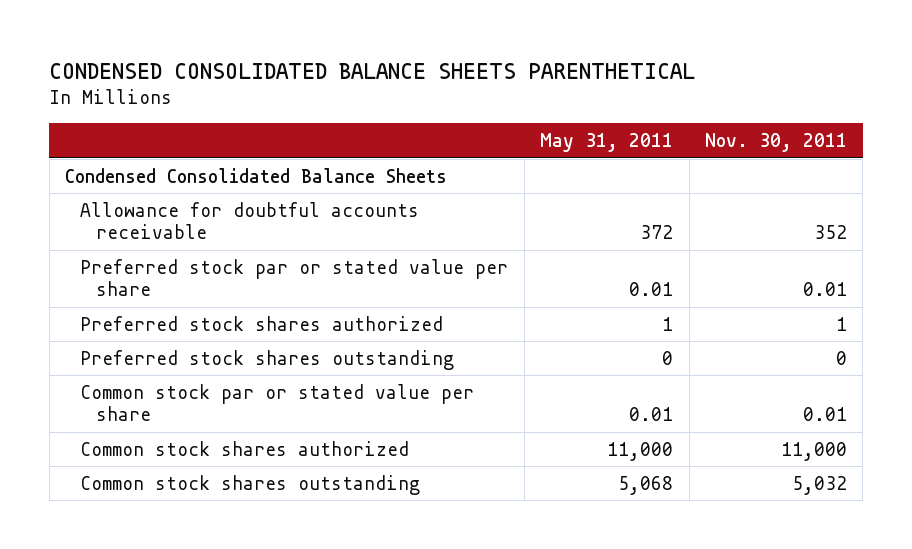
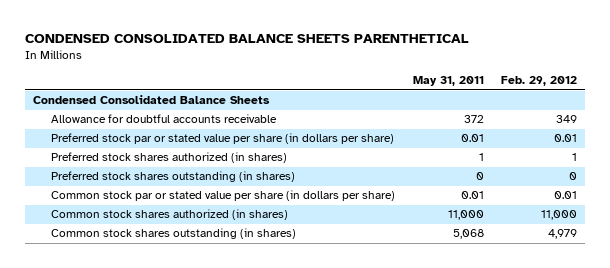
[704,133,847,153] Nov. 30, 2011 -> none
none -> [500,76,577,87] Feb. 29, 2012
[80,258,509,296] Preferred stock par or stated value per share -> [51,133,395,145] Preferred stock par or stated value per share (in dollars per share)
[80,315,444,331] Preferred stock shares authorized -> [51,152,288,164] Preferred stock shares authorized (in shares)
[80,349,455,370] Preferred stock shares outstanding -> [51,171,296,183] Preferred stock shares outstanding (in shares)
[80,383,475,421] Common stock par or stated value per share -> [51,190,396,202] Common stock par or stated value per share (in dollars per share)
[80,440,410,456] Common stock shares authorized -> [51,209,289,221] Common stock shares authorized (in shares)
[80,474,421,495] Common stock shares outstanding -> [51,228,297,240] Common stock shares outstanding (in shares)

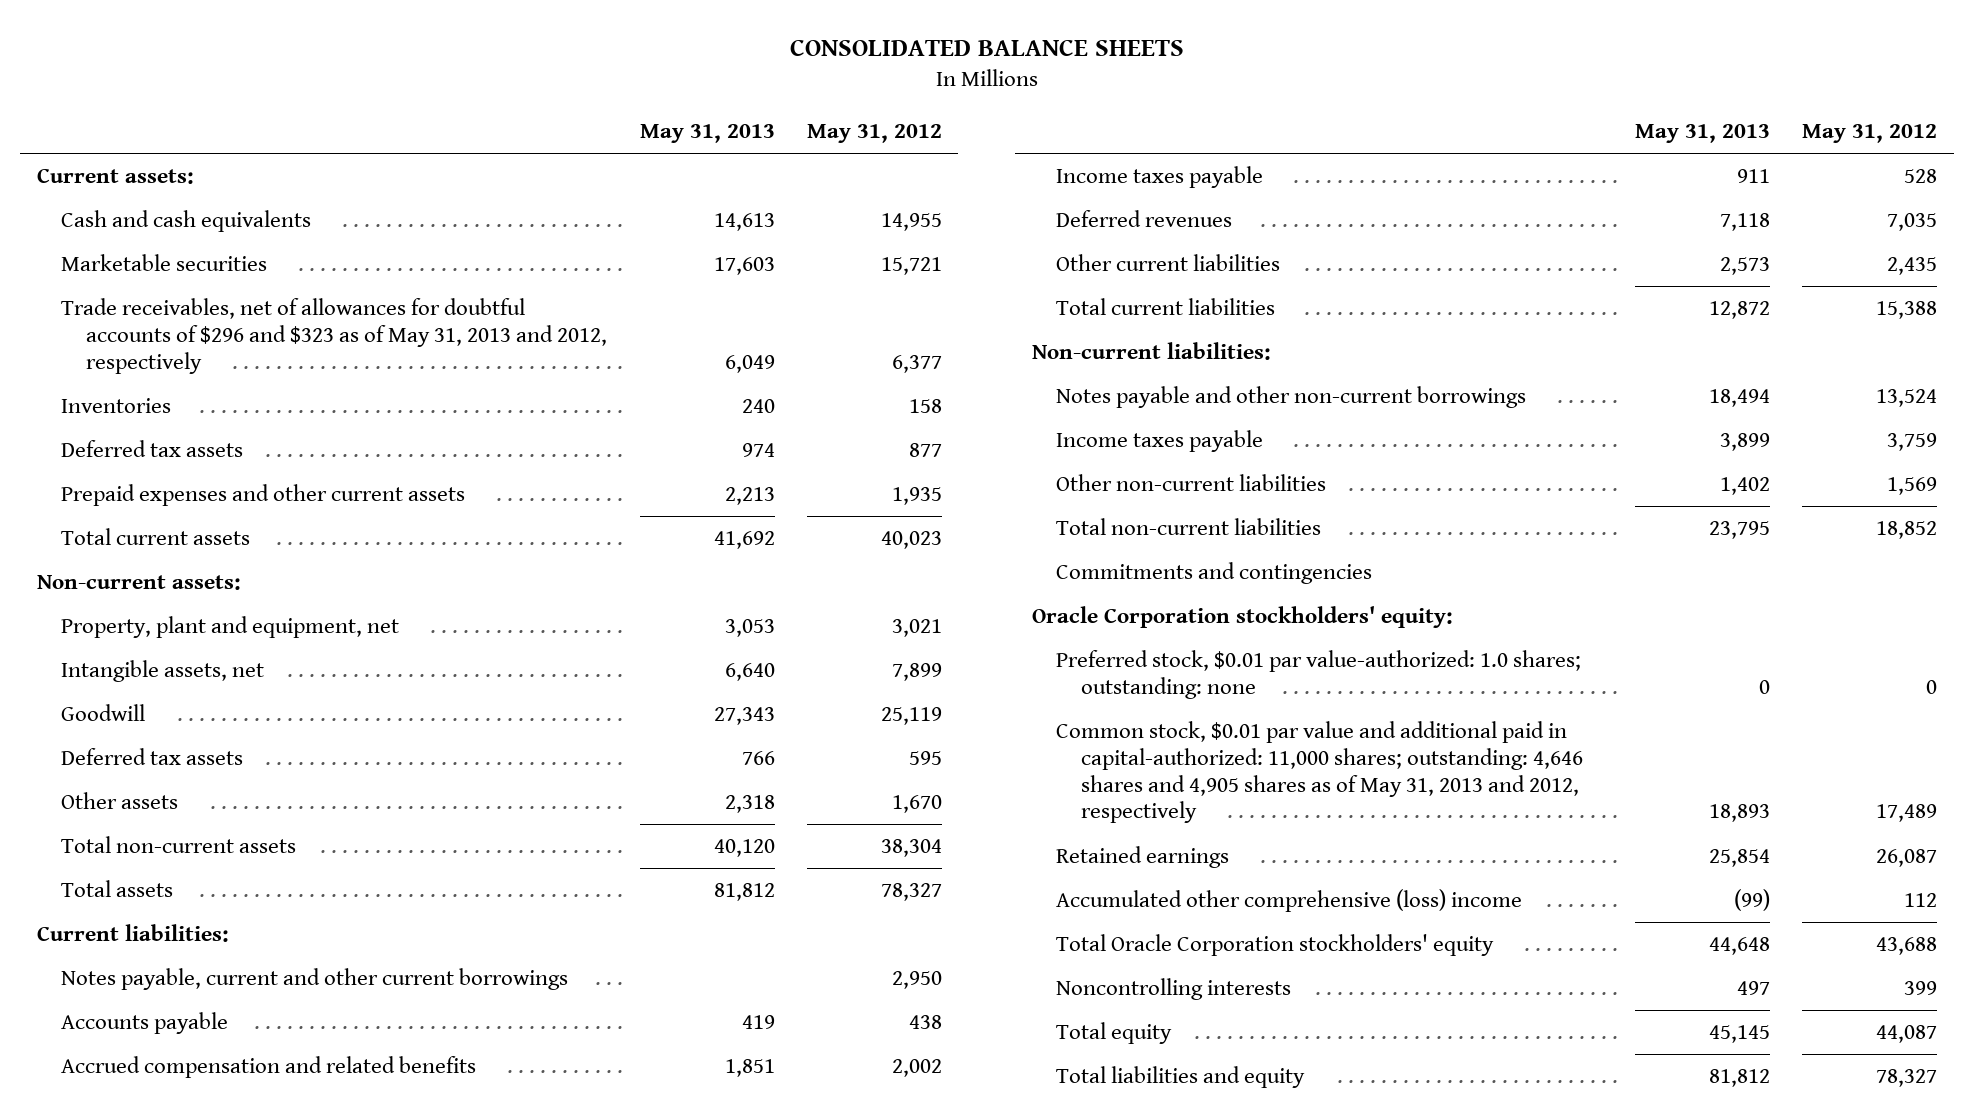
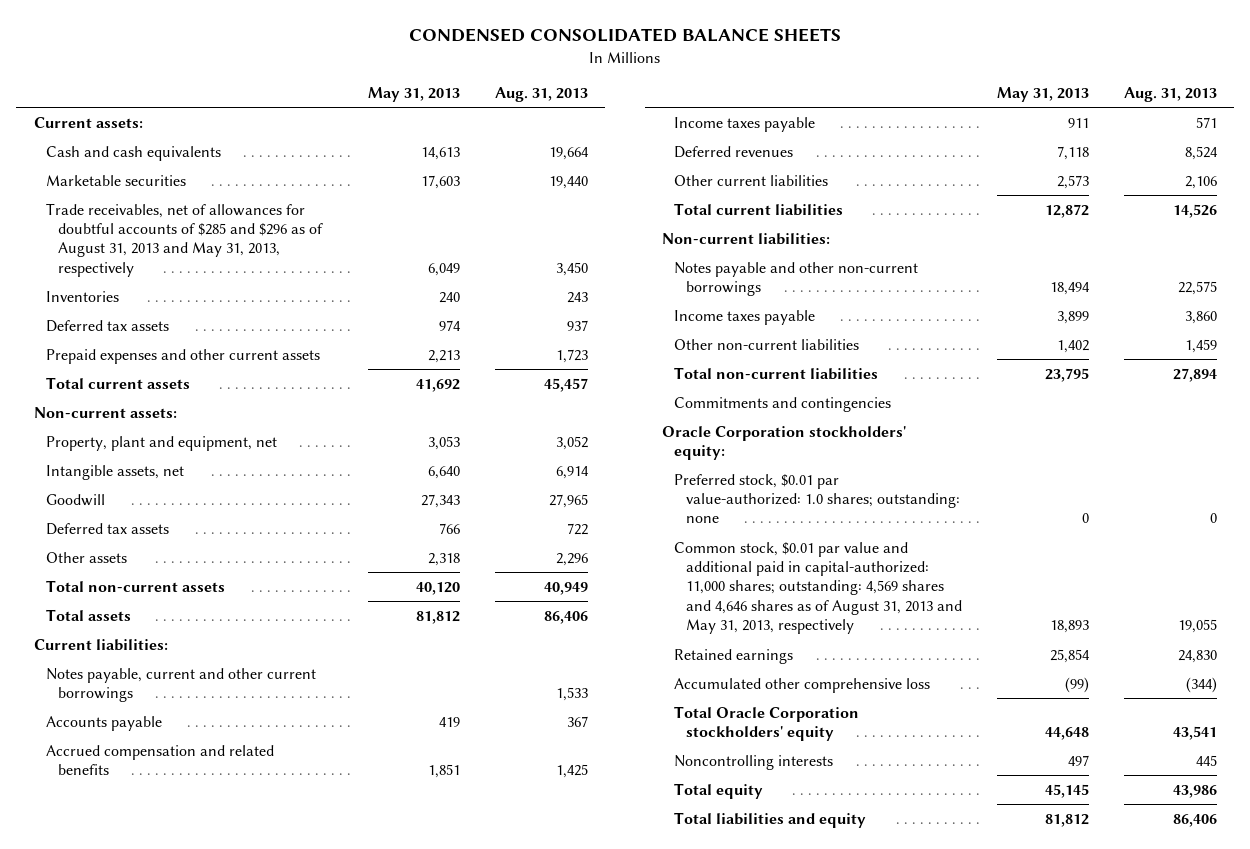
[789,38,1184,56] CONSOLIDATED BALANCE SHEETS -> [409,28,842,43] CONDENSED CONSOLIDATED BALANCE SHEETS
[807,124,943,144] May 31, 2012 -> none
none -> [494,87,588,103] Aug. 31, 2013
[61,298,607,374] Trade receivables, net of allowances for doubtful accounts of $296 and $323 as of May 31, 2013 and 2012, respectively -> [45,202,323,277] Trade receivables, net of allowances for doubtful accounts of $285 and $296 as of August 31, 2013 and May 31, 2013, respectively
[1056,721,1583,824] Common stock, $0.01 par value and additional paid in capital-authorized: 11,000 shares; outstanding: 4,646 shares and 4,905 shares as of May 31, 2013 and 2012, respectively -> [674,541,963,635] Common stock, $0.01 par value and additional paid in capital-authorized: 11,000 shares; outstanding: 4,569 shares and 4,646 shares as of August 31, 2013 and May 31, 2013, respectively
[1056,889,1523,913] Accumulated other comprehensive (loss) income -> [674,677,931,693] Accumulated other comprehensive loss

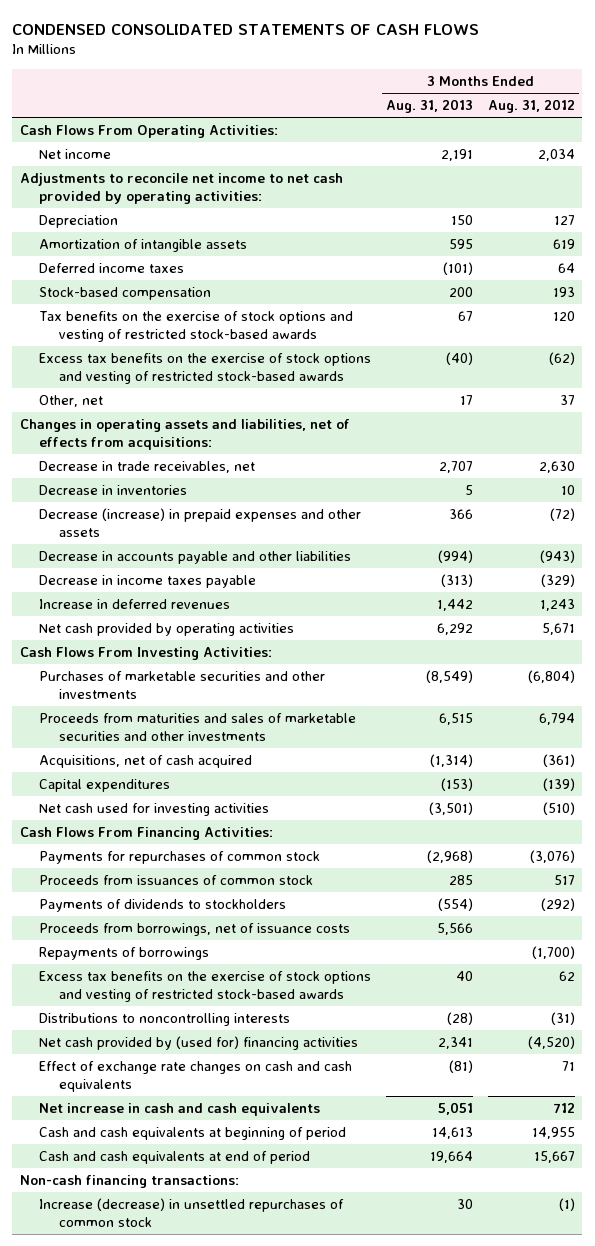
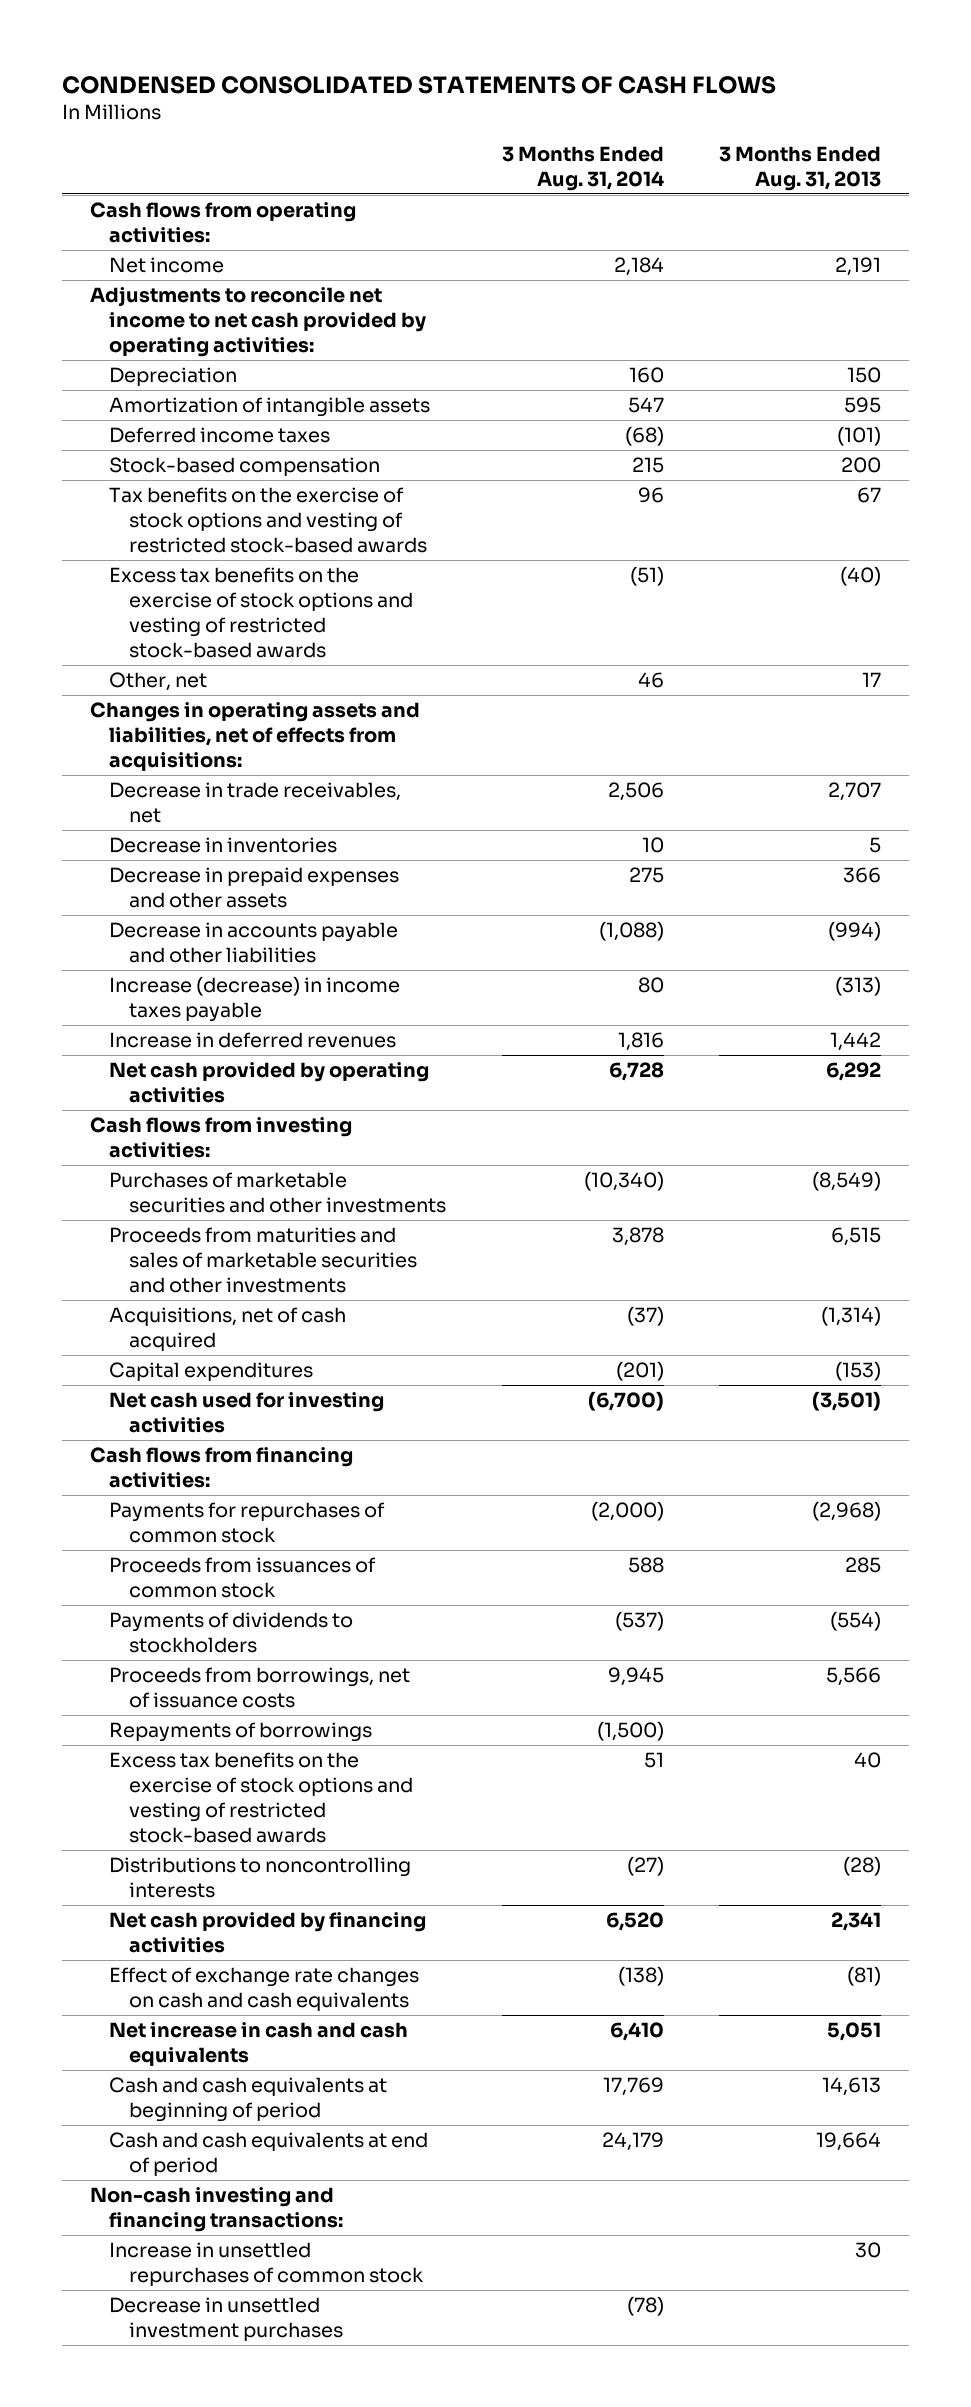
[487,99,575,114] Aug. 31, 2012 -> none
none -> [501,146,664,191] 3 Months Ended Aug. 31, 2014
[19,125,278,139] Cash Flows From Operating Activities: -> [89,202,356,244] Cash flows from operating activities:
[39,508,362,537] Decrease (increase) in prepaid expenses and other assets -> [109,867,400,909] Decrease in prepaid expenses and other assets
[39,575,257,589] Decrease in income taxes payable -> [109,976,401,1023] Increase (decrease) in income taxes payable
[19,647,272,661] Cash Flows From Investing Activities: -> [89,1117,352,1159] Cash flows from investing activities:
[19,827,273,841] Cash Flows From Financing Activities: -> [89,1447,353,1489] Cash flows from financing activities:
[39,1036,359,1051] Net cash provided by (used for) financing activities -> [109,1912,427,1954] Net cash provided by financing activities
[19,1175,239,1189] Non-cash financing transactions: -> [89,2187,344,2233] Non-cash investing and financing transactions:
[39,1198,345,1227] Increase (decrease) in unsettled repurchases of common stock -> [109,2242,424,2287] Increase in unsettled repurchases of common stock
none -> [109,2297,343,2342] Decrease in unsettled investment purchases

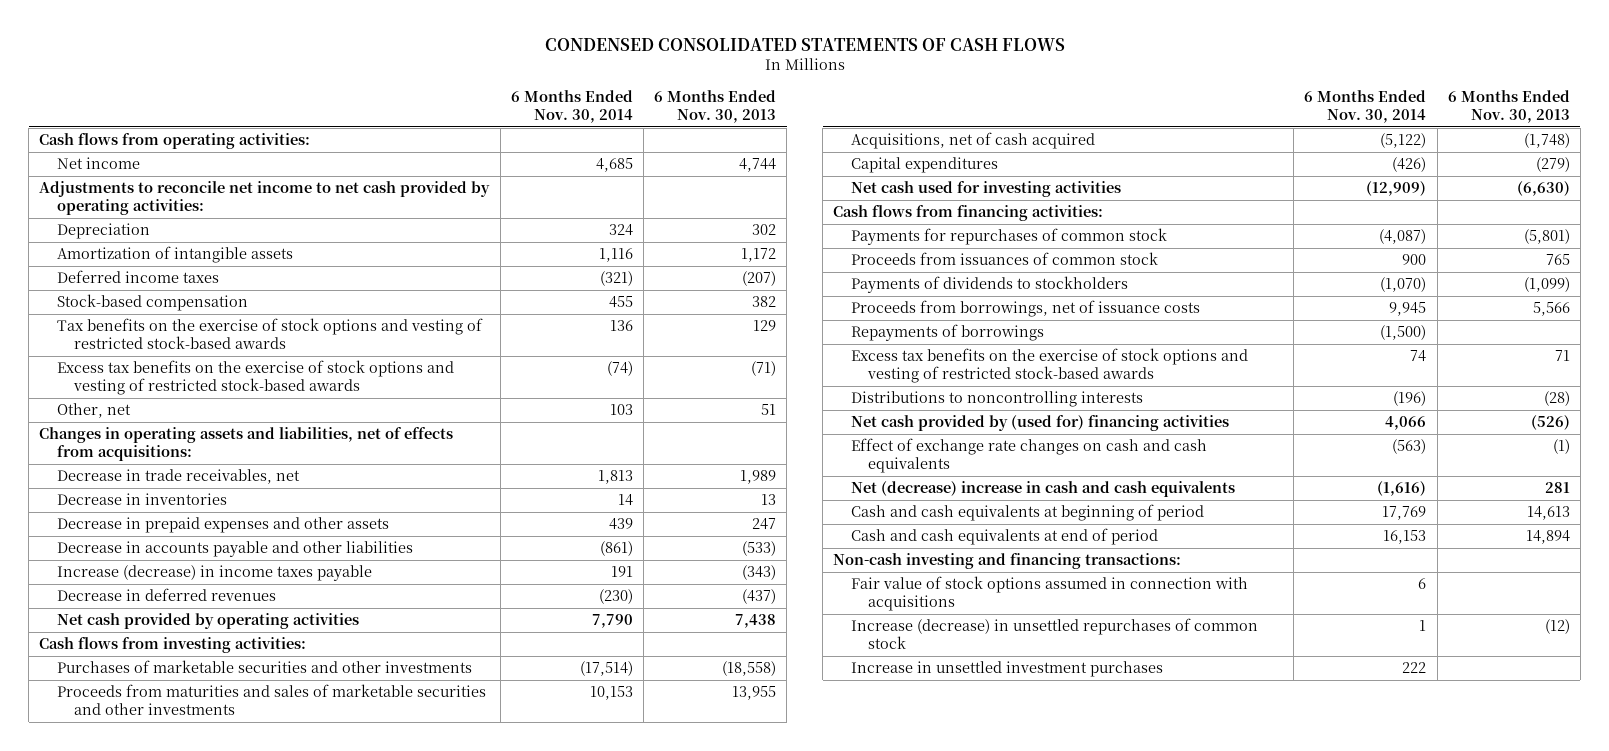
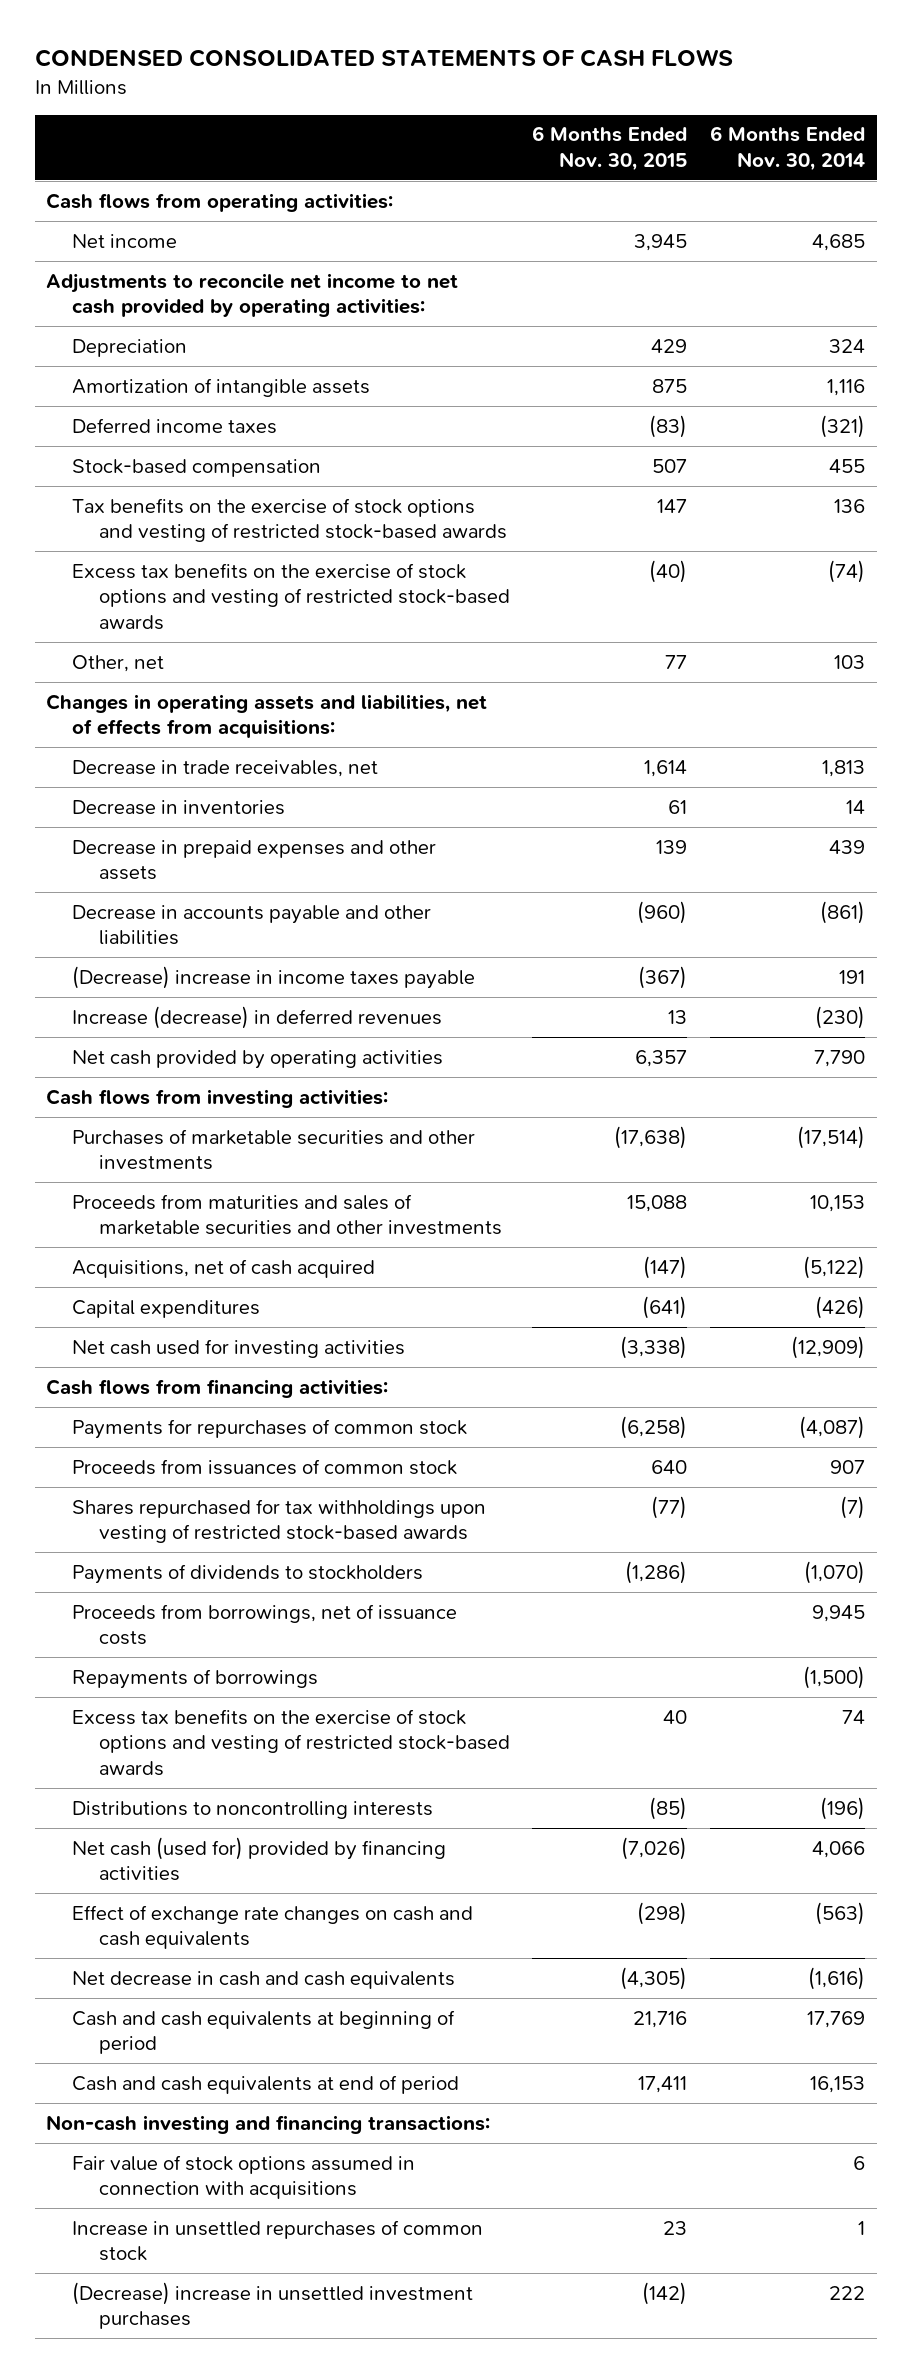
[653,90,776,123] 6 Months Ended Nov. 30, 2013 -> none
none -> [532,126,688,171] 6 Months Ended Nov. 30, 2015
[56,565,372,582] Increase (decrease) in income taxes payable -> [72,965,476,989] (Decrease) increase in income taxes payable
[56,588,276,602] Decrease in deferred revenues -> [72,1005,443,1029] Increase (decrease) in deferred revenues
[1402,254,1427,266] 900 -> [830,1459,866,1474] 907
none -> [72,1498,487,1544] Shares repurchased for tax withholdings upon vesting of restricted stock-based awards
[850,415,1229,432] Net cash provided by (used for) financing activities -> [72,1836,447,1882] Net cash (used for) provided by financing activities
[850,481,1235,498] Net (decrease) increase in cash and cash equivalents -> [72,1970,456,1989] Net decrease in cash and cash equivalents
[850,618,1258,649] Increase (decrease) in unsettled repurchases of common stock -> [72,2219,484,2262] Increase in unsettled repurchases of common stock
[850,661,1163,678] Increase in unsettled investment purchases -> [72,2281,474,2330] (Decrease) increase in unsettled investment purchases

